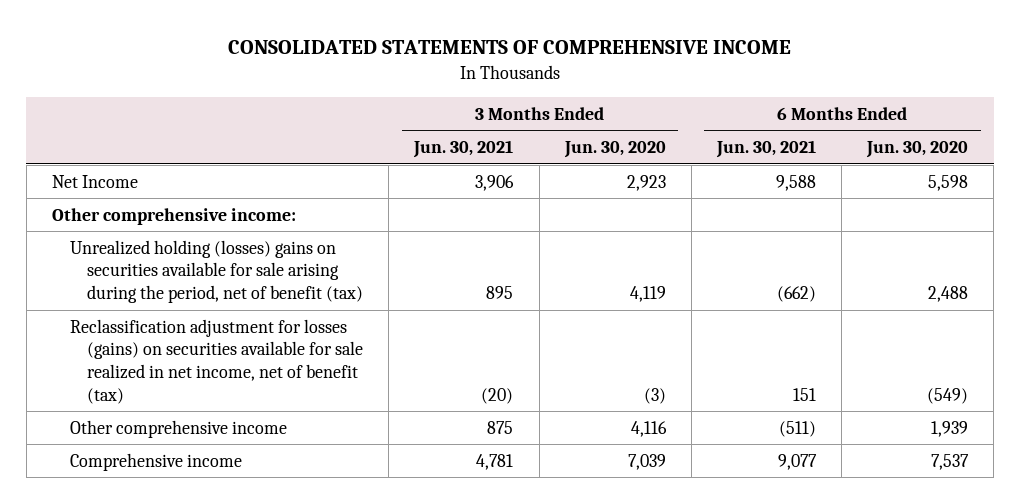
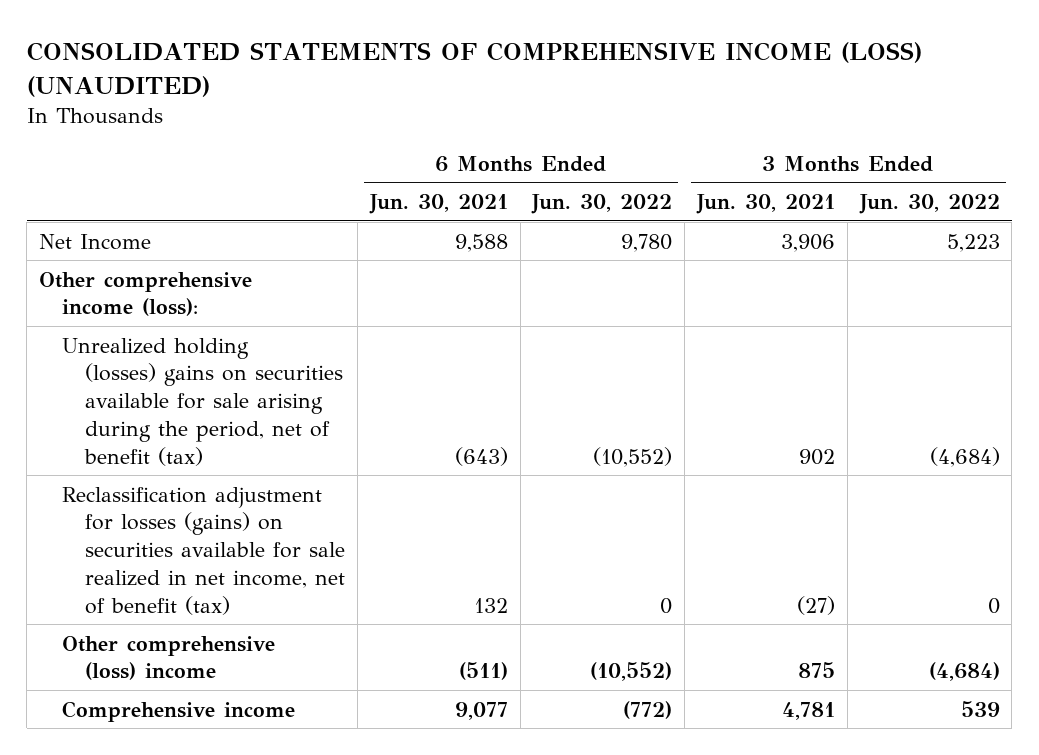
[227,40,791,55] CONSOLIDATED STATEMENTS OF COMPREHENSIVE INCOME -> [26,42,922,97] CONSOLIDATED STATEMENTS OF COMPREHENSIVE INCOME (LOSS) (UNAUDITED)
[563,141,666,159] Jun. 30, 2020 -> none
[865,141,968,159] Jun. 30, 2020 -> none
none -> [531,193,673,214] Jun. 30, 2022
none -> [858,193,1000,214] Jun. 30, 2022
[51,207,296,225] Other comprehensive income: -> [38,271,252,317] Other comprehensive income (loss):
[486,286,514,300] 895 -> [798,448,835,465] 902
[776,286,816,303] (662) -> [454,446,508,466] (643)
[481,387,514,404] (20) -> [796,595,835,615] (27)
[792,387,816,401] 151 -> [473,597,508,613] 132
[69,419,287,438] Other comprehensive income -> [62,635,276,681] Other comprehensive (loss) income

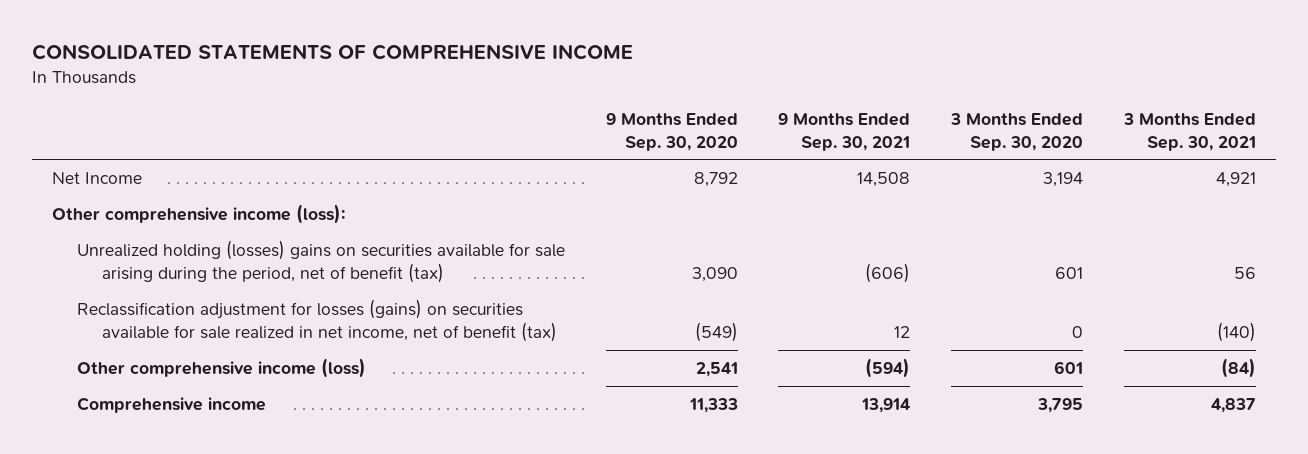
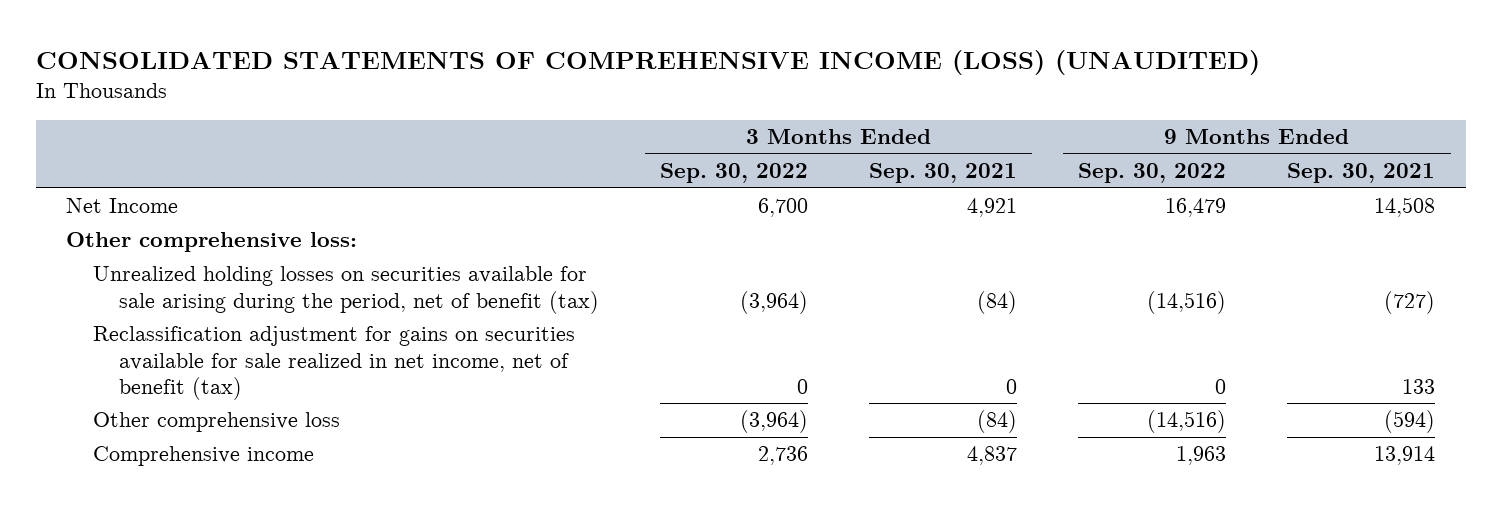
[31,44,633,61] CONSOLIDATED STATEMENTS OF COMPREHENSIVE INCOME -> [35,50,1260,76] CONSOLIDATED STATEMENTS OF COMPREHENSIVE INCOME (LOSS) (UNAUDITED)
[605,112,738,151] 9 Months Ended Sep. 30, 2020 -> none
[950,112,1084,151] 3 Months Ended Sep. 30, 2020 -> none
none -> [660,163,809,184] Sep. 30, 2022
none -> [1078,163,1227,184] Sep. 30, 2022
[51,203,345,224] Other comprehensive income (loss): -> [66,232,358,253] Other comprehensive loss:
[77,239,566,283] Unrealized holding (losses) gains on securities available for sale arising during the period, net of benefit (tax) -> [92,266,599,314] Unrealized holding losses on securities available for sale arising during the period, net of benefit (tax)
[865,262,911,283] (606) -> [1384,290,1436,314] (727)
[1233,266,1256,279] 56 -> [977,290,1018,314] (84)
[77,298,558,342] Reclassification adjustment for losses (gains) on securities available for sale realized in net income, net of benefit (tax) -> [92,326,575,400] Reclassification adjustment for gains on securities available for sale realized in net income, net of benefit (tax)
[894,325,911,338] 12 -> [1402,378,1436,394] 133
[1216,321,1256,342] (140) -> [1006,378,1018,394] 0
[77,357,367,378] Other comprehensive income (loss) -> [92,412,340,433] Other comprehensive loss

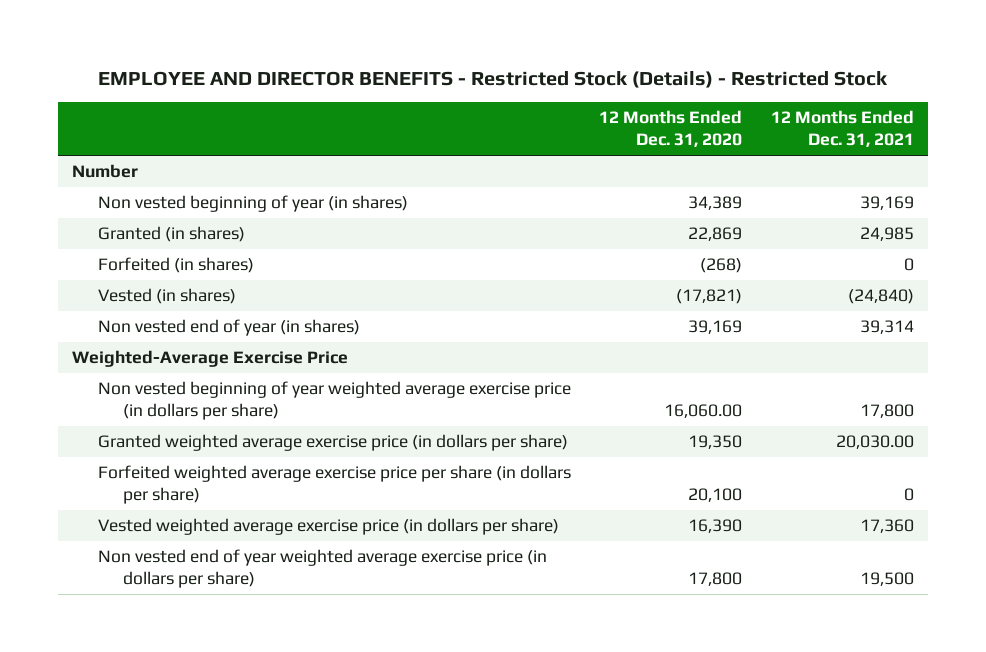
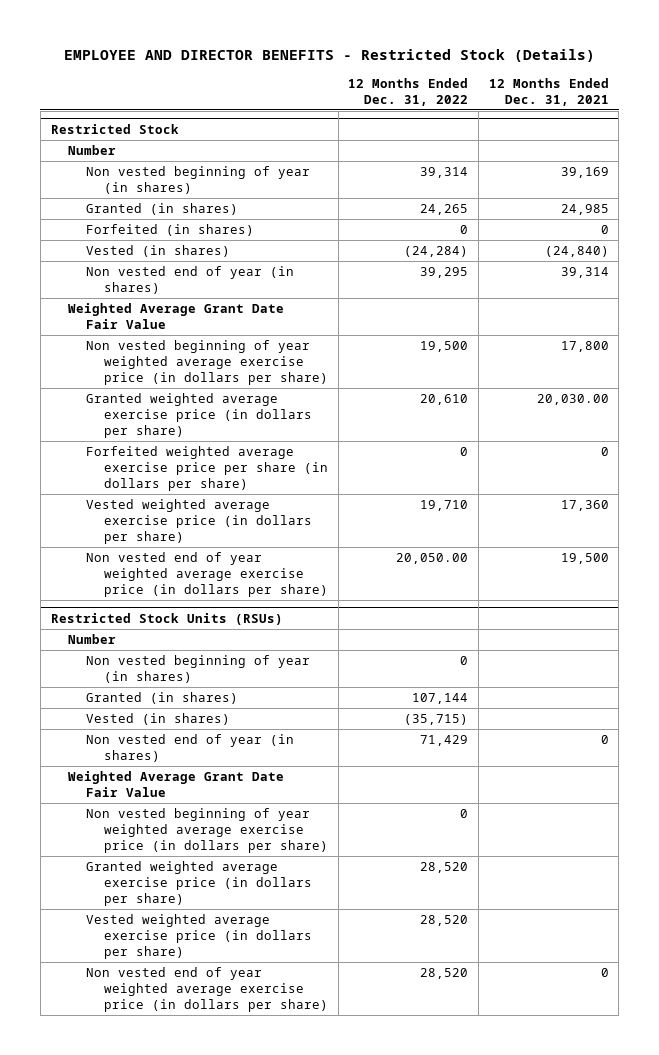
[97,70,888,88] EMPLOYEE AND DIRECTOR BENEFITS - Restricted Stock (Details) - Restricted Stock -> [63,49,595,63] EMPLOYEE AND DIRECTOR BENEFITS - Restricted Stock (Details)
[599,110,743,148] 12 Months Ended Dec. 31, 2020 -> none
none -> [348,77,469,106] 12 Months Ended Dec. 31, 2022
none -> [50,124,179,135] Restricted Stock
[71,350,348,368] Weighted-Average Exercise Price -> [68,303,285,329] Weighted Average Grant Date Fair Value
none -> [50,613,283,626] Restricted Stock Units (RSUs)
none -> [68,634,117,645] Number
none -> [86,655,311,683] Non vested beginning of year (in shares)
none -> [86,692,239,705] Granted (in shares)
none -> [86,713,231,726] Vested (in shares)
none -> [86,734,295,762] Non vested end of year (in shares)
none -> [68,771,285,797] Weighted Average Grant Date Fair Value
none -> [86,808,329,853] Non vested beginning of year weighted average exercise price (in dollars per share)
none -> [86,861,313,906] Granted weighted average exercise price (in dollars per share)
none -> [86,914,313,959] Vested weighted average exercise price (in dollars per share)
none -> [86,967,329,1012] Non vested end of year weighted average exercise price (in dollars per share)

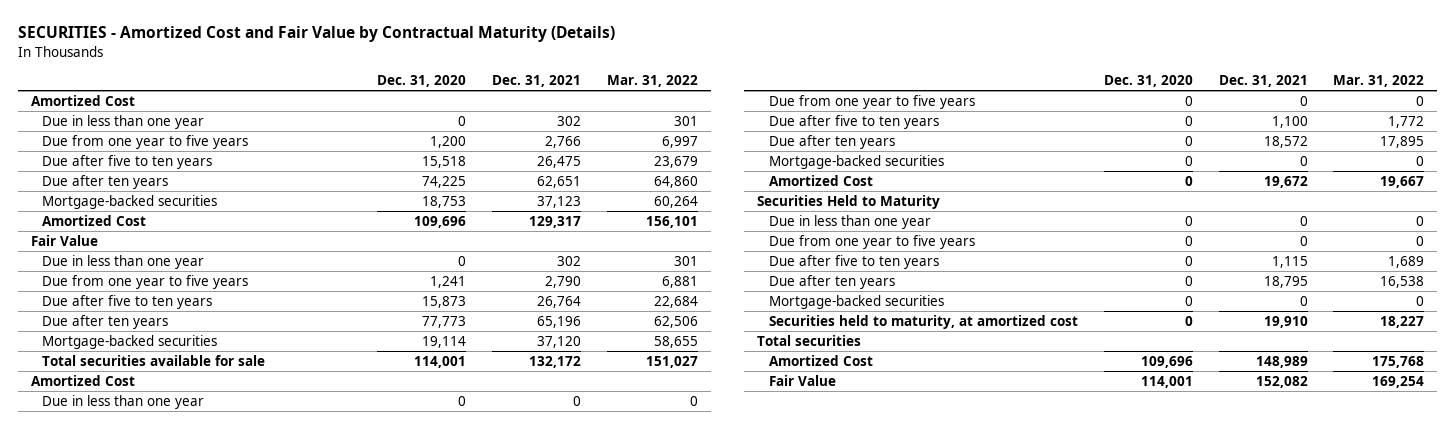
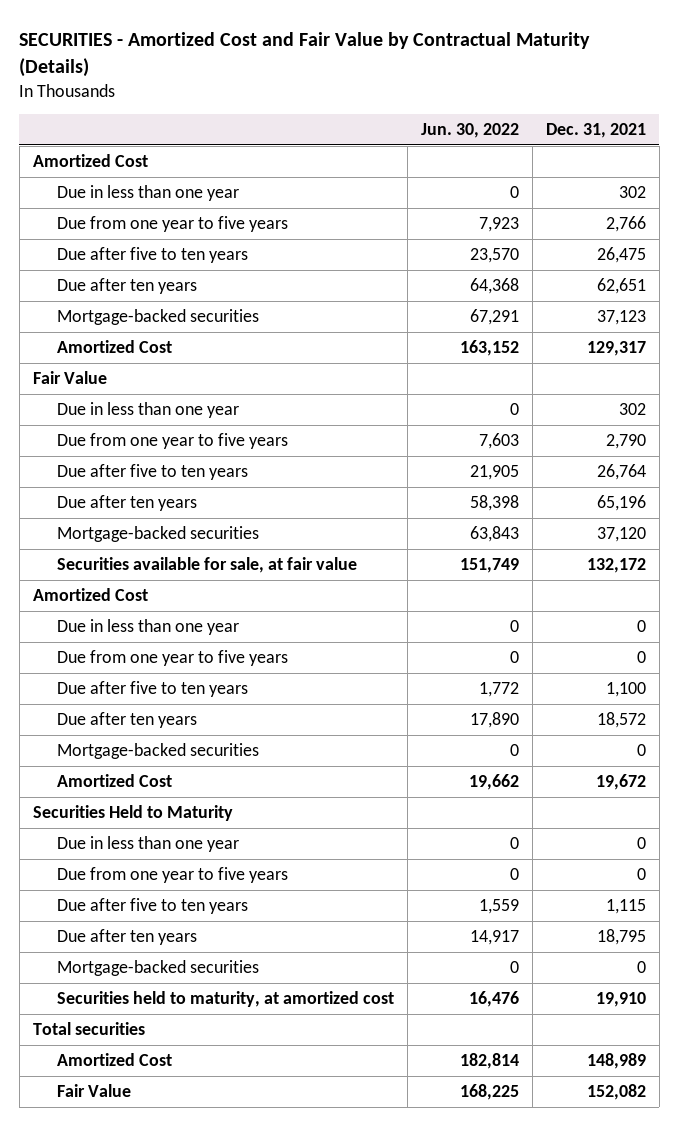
[377,74,467,87] Dec. 31, 2020 -> none
[606,74,698,87] Mar. 31, 2022 -> none
none -> [420,123,519,139] Jun. 30, 2022
[42,355,266,367] Total securities available for sale -> [56,557,357,574] Securities available for sale, at fair value

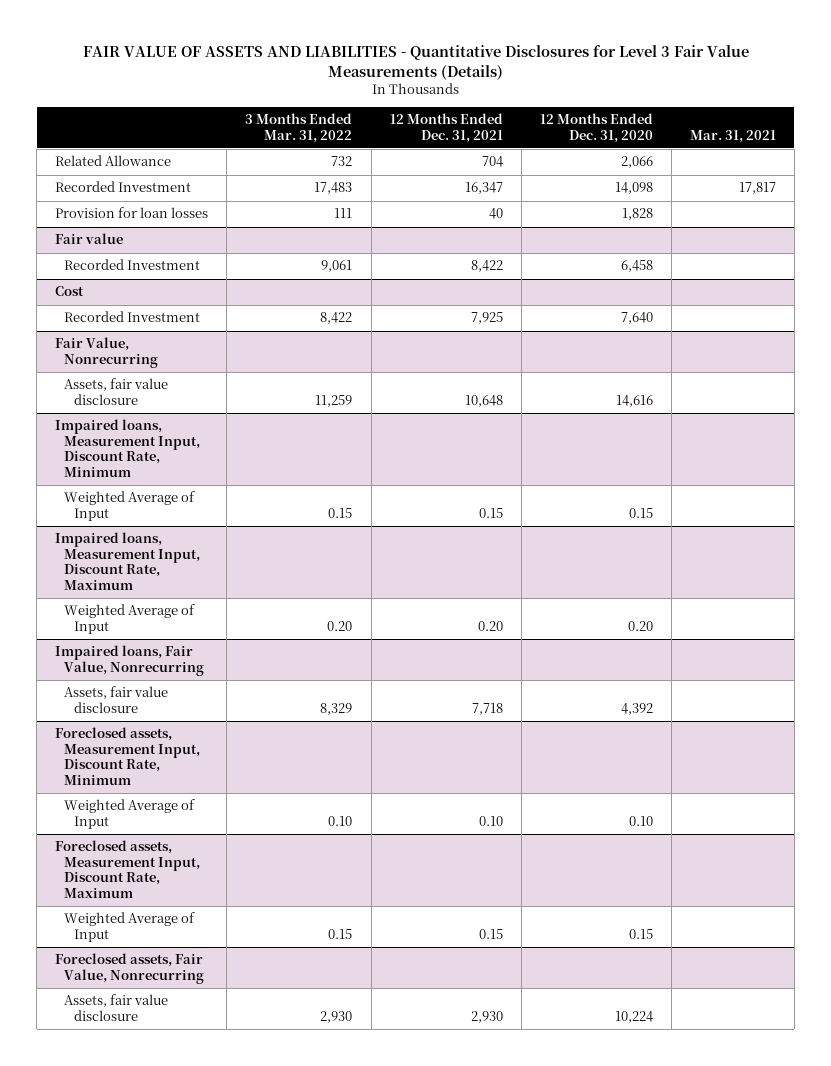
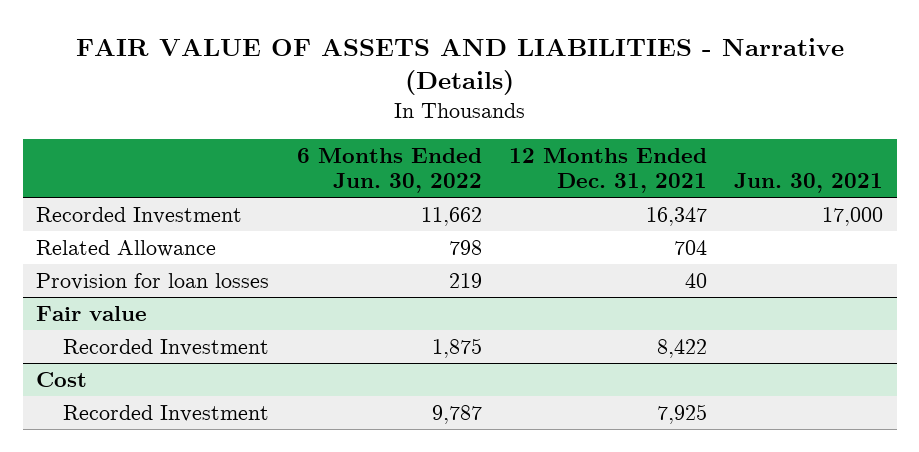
[82,44,749,80] FAIR VALUE OF ASSETS AND LIABILITIES - Quantitative Disclosures for Level 3 Fair Value Measurements (Details) -> [75,37,844,95] FAIR VALUE OF ASSETS AND LIABILITIES - Narrative (Details)
[245,113,353,143] 3 Months Ended Mar. 31, 2022 -> none
[539,113,653,143] 12 Months Ended Dec. 31, 2020 -> none
[689,129,776,143] Mar. 31, 2021 -> none
none -> [296,147,482,194] 6 Months Ended Jun. 30, 2022
none -> [734,173,884,194] Jun. 30, 2021
[55,155,172,167] Related Allowance -> [36,239,217,257] Related Allowance
[55,337,159,368] Fair Value, Nonrecurring -> none
[64,378,169,405] Assets, fair value disclosure -> none
[55,419,201,477] Impaired loans, Measurement Input, Discount Rate, Minimum -> none
[64,491,196,521] Weighted Average of Input -> none
[55,532,201,590] Impaired loans, Measurement Input, Discount Rate, Maximum -> none
[64,604,196,634] Weighted Average of Input -> none
[55,645,205,676] Impaired loans, Fair Value, Nonrecurring -> none
[64,686,169,713] Assets, fair value disclosure -> none
[55,727,201,785] Foreclosed assets, Measurement Input, Discount Rate, Minimum -> none
[64,799,196,829] Weighted Average of Input -> none
[55,840,201,898] Foreclosed assets, Measurement Input, Discount Rate, Maximum -> none
[64,912,196,942] Weighted Average of Input -> none
[55,953,205,984] Foreclosed assets, Fair Value, Nonrecurring -> none
[64,994,169,1021] Assets, fair value disclosure -> none

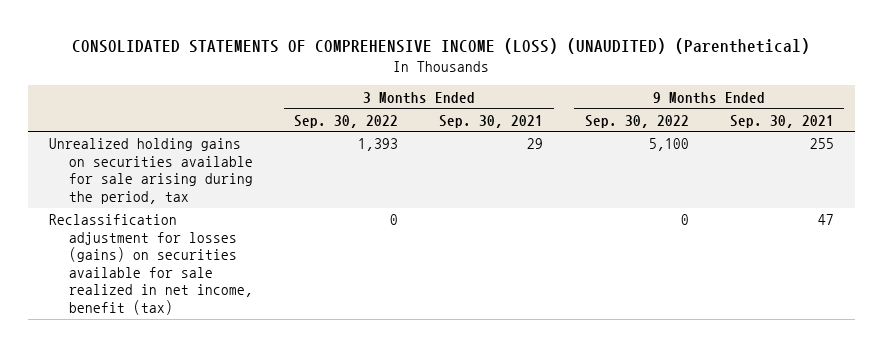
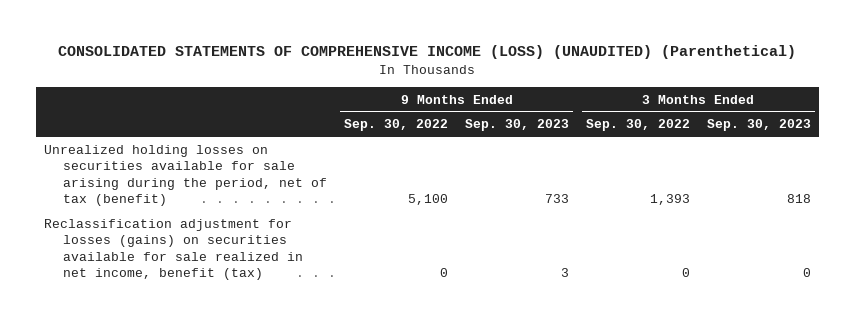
[439,114,544,128] Sep. 30, 2021 -> none
[729,114,834,128] Sep. 30, 2021 -> none
none -> [465,119,570,132] Sep. 30, 2023
none -> [706,119,811,132] Sep. 30, 2023
[48,138,253,204] Unrealized holding gains on securities available for sale arising during the period, tax -> [44,144,328,207] Unrealized holding losses on securities available for sale arising during the period, net of tax (benefit)

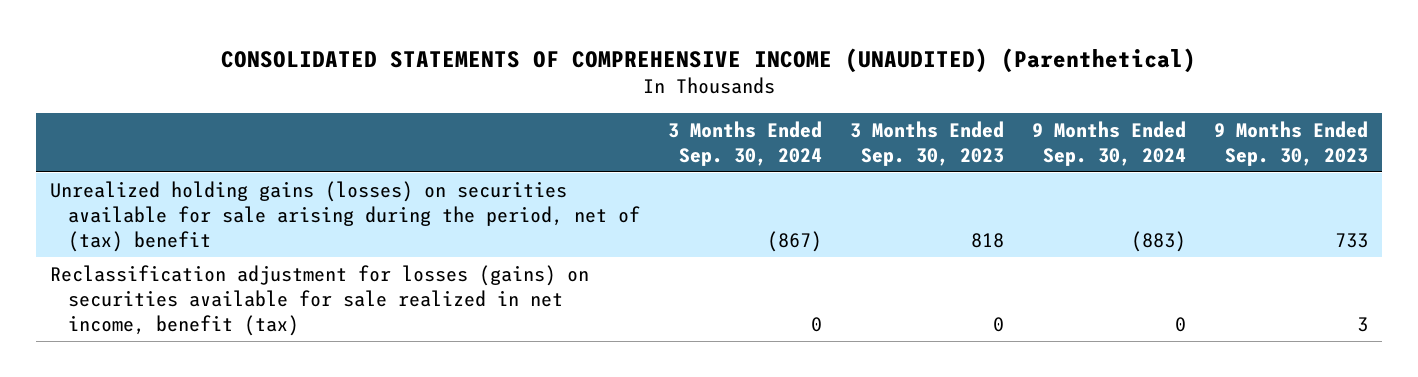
[58,45,797,60] CONSOLIDATED STATEMENTS OF COMPREHENSIVE INCOME (LOSS) (UNAUDITED) (Parenthetical) -> [221,47,1197,73] CONSOLIDATED STATEMENTS OF COMPREHENSIVE INCOME (UNAUDITED) (Parenthetical)
[344,119,449,132] Sep. 30, 2022 -> none
[586,119,691,132] Sep. 30, 2022 -> none
none -> [667,120,822,166] 3 Months Ended Sep. 30, 2024
none -> [1032,120,1187,166] 9 Months Ended Sep. 30, 2024
[44,144,328,207] Unrealized holding losses on securities available for sale arising during the period, net of tax (benefit) -> [49,180,640,253] Unrealized holding gains (losses) on securities available for sale arising during the period, net of (tax) benefit

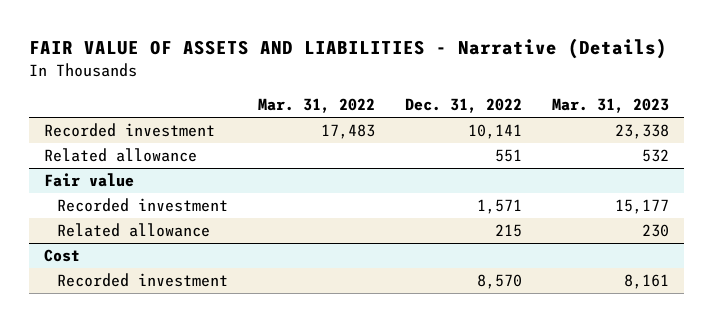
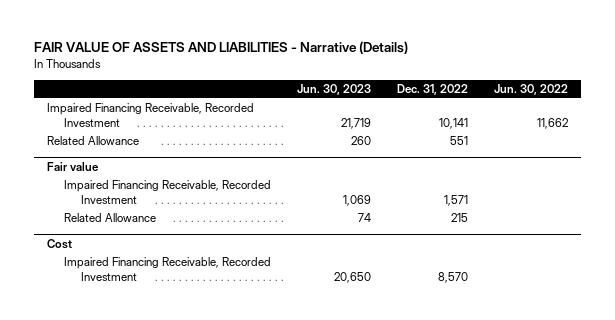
[257,98,375,114] Mar. 31, 2022 -> none
[551,98,669,114] Mar. 31, 2023 -> none
none -> [296,83,371,95] Jun. 30, 2023
none -> [493,83,568,95] Jun. 30, 2022
[44,123,216,138] Recorded investment -> [47,103,255,127] Impaired Financing Receivable, Recorded Investment
[44,148,198,163] Related allowance -> [47,136,140,146] Related Allowance
[56,198,228,213] Recorded investment -> [63,180,271,204] Impaired Financing Receivable, Recorded Investment
[56,223,210,238] Related allowance -> [63,213,156,223] Related Allowance
[56,273,228,288] Recorded investment -> [63,257,271,281] Impaired Financing Receivable, Recorded Investment

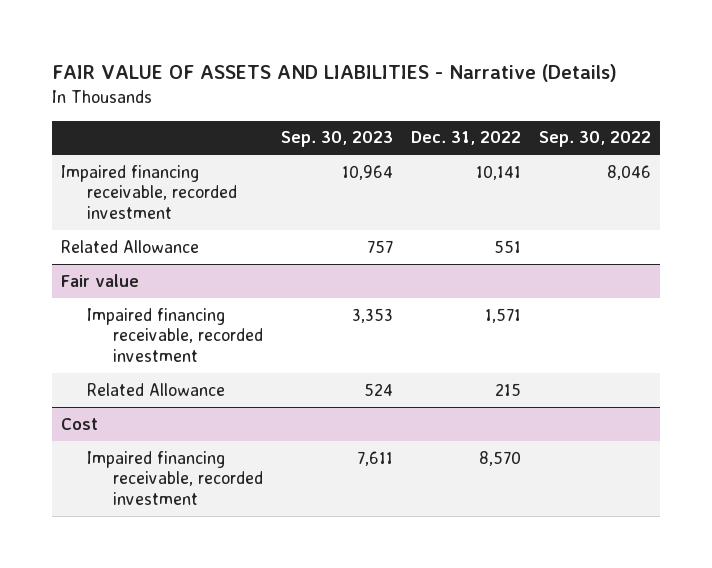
[296,83,371,95] Jun. 30, 2023 -> none
[493,83,568,95] Jun. 30, 2022 -> none
none -> [280,131,393,148] Sep. 30, 2023
none -> [538,131,651,148] Sep. 30, 2022
[47,103,255,127] Impaired Financing Receivable, Recorded Investment -> [61,164,238,219] Impaired financing receivable, recorded investment
[63,180,271,204] Impaired Financing Receivable, Recorded Investment -> [87,307,264,362] Impaired financing receivable, recorded investment
[63,257,271,281] Impaired Financing Receivable, Recorded Investment -> [87,450,264,505] Impaired financing receivable, recorded investment

